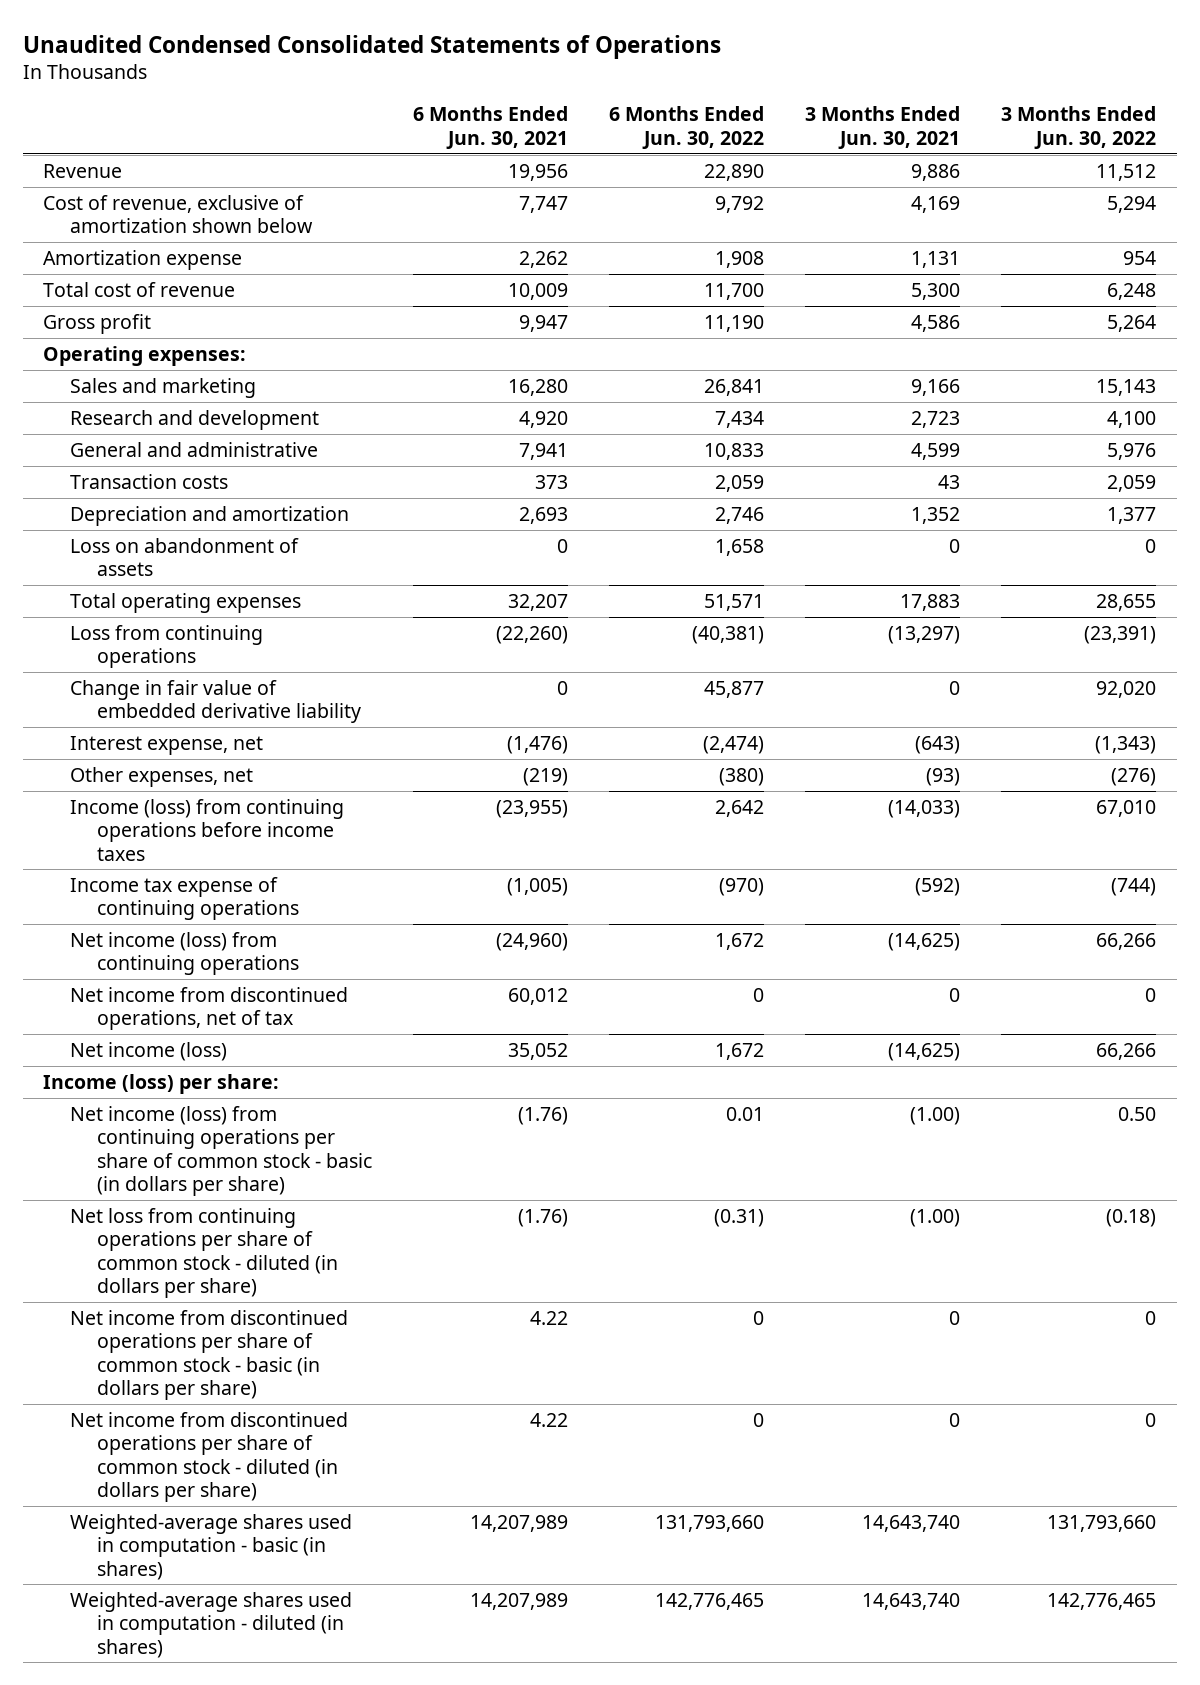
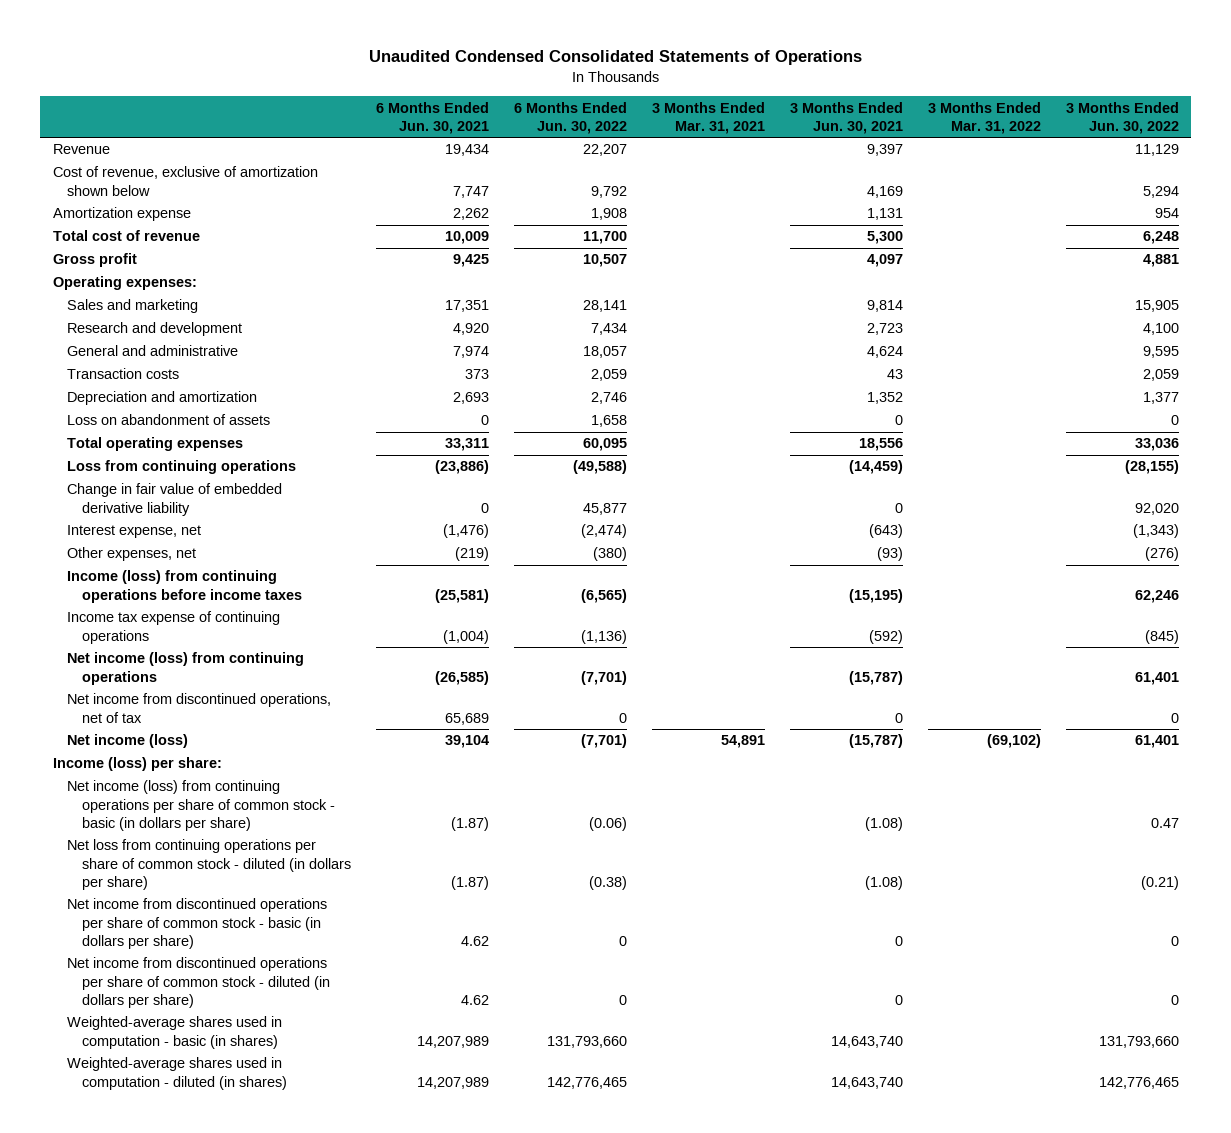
none -> [652,101,766,134] 3 Months Ended Mar. 31, 2021
none -> [927,101,1041,134] 3 Months Ended Mar. 31, 2022
[507,163,568,181] 19,956 -> [445,144,490,157] 19,434
[704,163,765,181] 22,890 -> [583,144,628,157] 22,207
[911,163,961,181] 9,886 -> [867,144,904,157] 9,397
[1096,163,1157,181] 11,512 -> [1134,144,1179,157] 11,129
[518,314,568,332] 9,947 -> [453,254,490,268] 9,425
[704,314,765,332] 11,190 -> [583,254,628,268] 10,507
[911,314,961,332] 4,586 -> [867,254,904,268] 4,097
[1107,314,1157,332] 5,264 -> [1142,254,1179,268] 4,881
[507,378,568,396] 16,280 -> [445,300,490,313] 17,351
[704,378,765,396] 26,841 -> [583,300,628,313] 28,141
[911,378,961,396] 9,166 -> [867,300,904,313] 9,814
[1096,378,1157,396] 15,143 -> [1134,300,1179,313] 15,905
[518,442,568,460] 7,941 -> [453,346,490,359] 7,974
[704,442,765,460] 10,833 -> [583,346,628,359] 18,057
[911,442,961,460] 4,599 -> [867,346,904,359] 4,624
[1107,442,1157,460] 5,976 -> [1142,346,1179,359] 9,595
[507,593,568,611] 32,207 -> [445,438,490,452] 33,311
[704,593,765,611] 51,571 -> [583,438,628,452] 60,095
[900,593,961,611] 17,883 -> [859,438,904,452] 18,556
[1096,593,1157,611] 28,655 -> [1134,438,1179,452] 33,036
[495,625,568,644] (22,260) -> [435,460,490,475] (23,886)
[692,625,765,644] (40,381) -> [573,460,628,475] (49,588)
[888,625,961,644] (13,297) -> [849,460,904,475] (14,459)
[1084,625,1157,644] (23,391) -> [1124,460,1179,475] (28,155)
[495,799,568,818] (23,955) -> [435,588,490,603] (25,581)
[715,799,765,817] 2,642 -> [581,588,628,603] (6,565)
[888,799,961,818] (14,033) -> [849,588,904,603] (15,195)
[1096,799,1157,817] 67,010 -> [1134,589,1179,603] 62,246
[506,877,568,896] (1,005) -> [443,629,490,644] (1,004)
[719,877,765,896] (970) -> [581,629,628,644] (1,136)
[1111,877,1157,896] (744) -> [1144,629,1179,644] (845)
[495,932,568,951] (24,960) -> [435,670,490,685] (26,585)
[715,932,765,950] 1,672 -> [581,670,628,685] (7,701)
[888,932,961,951] (14,625) -> [849,670,904,685] (15,787)
[1096,932,1157,950] 66,266 -> [1134,671,1179,685] 61,401
[507,987,568,1005] 60,012 -> [445,712,490,725] 65,689
[507,1042,568,1060] 35,052 -> [445,735,490,749] 39,104
[715,1042,765,1060] 1,672 -> [581,734,628,749] (7,701)
[888,1042,961,1061] (14,625) -> [849,734,904,749] (15,787)
[1096,1042,1157,1060] 66,266 -> [1134,735,1179,749] 61,401
[517,1106,568,1125] (1.76) -> [451,816,490,831] (1.87)
[726,1106,765,1121] 0.01 -> [589,816,628,831] (0.06)
[910,1106,961,1125] (1.00) -> [865,816,904,831] (1.08)
[1118,1106,1157,1121] 0.50 -> [1150,817,1179,828] 0.47
[517,1208,568,1227] (1.76) -> [451,875,490,890] (1.87)
[714,1208,765,1227] (0.31) -> [589,875,628,890] (0.38)
[910,1208,961,1227] (1.00) -> [865,875,904,890] (1.08)
[1106,1208,1157,1227] (0.18) -> [1140,875,1179,890] (0.21)
[529,1310,568,1325] 4.22 -> [461,935,490,946] 4.62
[529,1412,568,1427] 4.22 -> [461,994,490,1005] 4.62

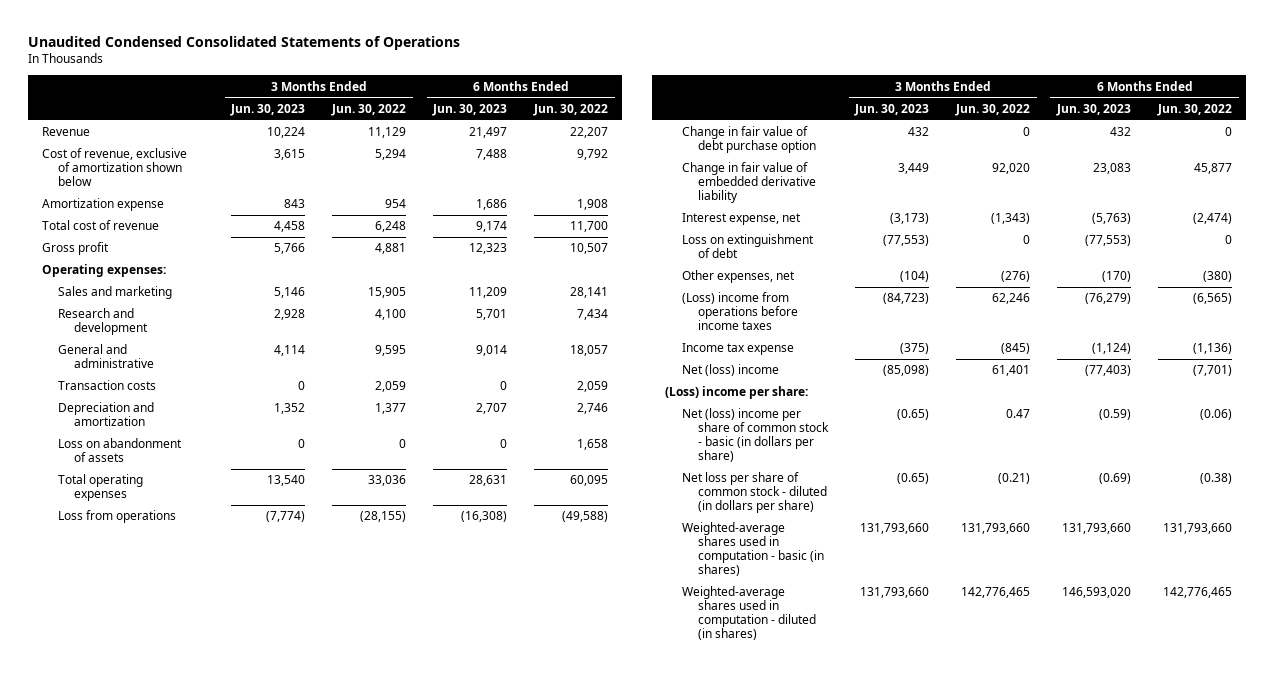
[376,101,490,134] 6 Months Ended Jun. 30, 2021 -> none
[652,101,766,134] 3 Months Ended Mar. 31, 2021 -> none
[790,101,904,134] 3 Months Ended Jun. 30, 2021 -> none
[927,101,1041,134] 3 Months Ended Mar. 31, 2022 -> none
none -> [230,103,306,116] Jun. 30, 2023
none -> [432,103,508,116] Jun. 30, 2023
[67,460,297,475] Loss from continuing operations -> [57,510,176,524] Loss from operations
none -> [681,126,817,154] Change in fair value of debt purchase option
none -> [681,234,814,259] Loss on extinguishment of debt
[67,652,305,685] Net income (loss) from continuing operations -> none
[67,693,332,723] Net income from discontinued operations, net of tax -> none
[67,898,328,949] Net income from discontinued operations per share of common stock - basic (in dollars per share) -> none
[67,957,331,1008] Net income from discontinued operations per share of common stock - diluted (in dollars per share) -> none
[67,570,303,603] Income (loss) from continuing operations before income taxes -> [681,292,799,331] (Loss) income from operations before income taxes
[67,611,281,644] Income tax expense of continuing operations -> [681,343,794,356] Income tax expense
[67,734,189,749] Net income (loss) -> [681,364,779,377] Net (loss) income
[52,757,222,772] Income (loss) per share: -> [665,386,809,400] (Loss) income per share:
[67,780,336,831] Net income (loss) from continuing operations per share of common stock - basic (in dollars per share) -> [681,408,830,463] Net (loss) income per share of common stock - basic (in dollars per share)
[67,839,352,890] Net loss from continuing operations per share of common stock - diluted (in dollars per share) -> [681,472,828,514] Net loss per share of common stock - diluted (in dollars per share)

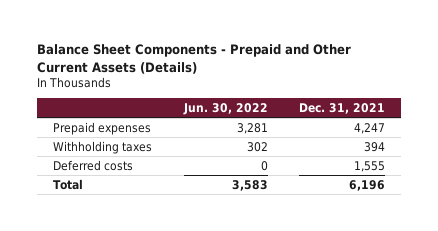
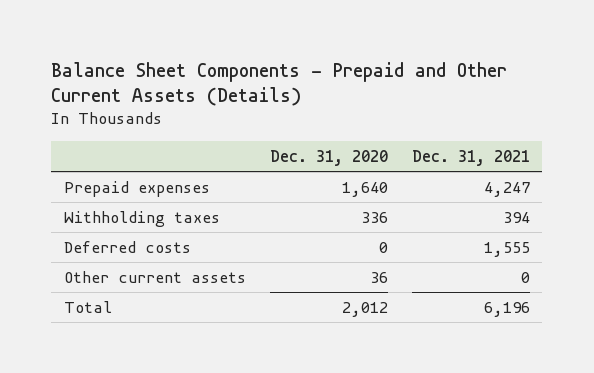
[182,102,268,115] Jun. 30, 2022 -> none
none -> [269,149,388,166] Dec. 31, 2020
none -> [63,270,246,283] Other current assets

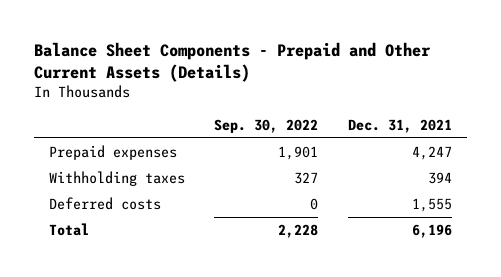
[269,149,388,166] Dec. 31, 2020 -> none
none -> [214,118,319,133] Sep. 30, 2022
[63,270,246,283] Other current assets -> none

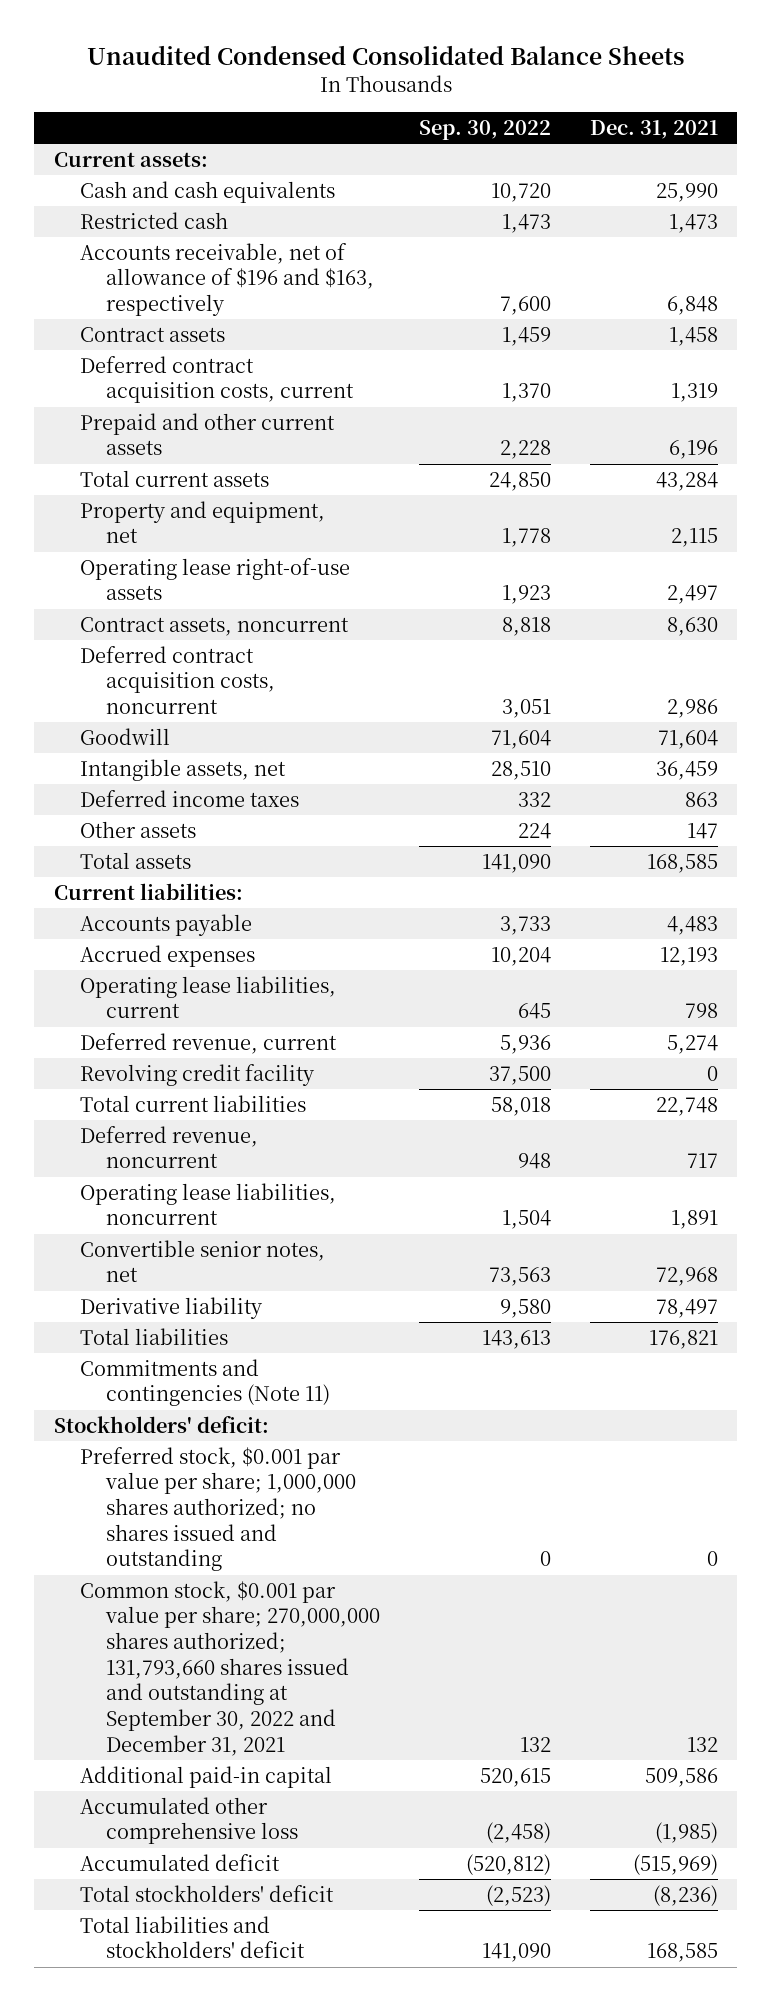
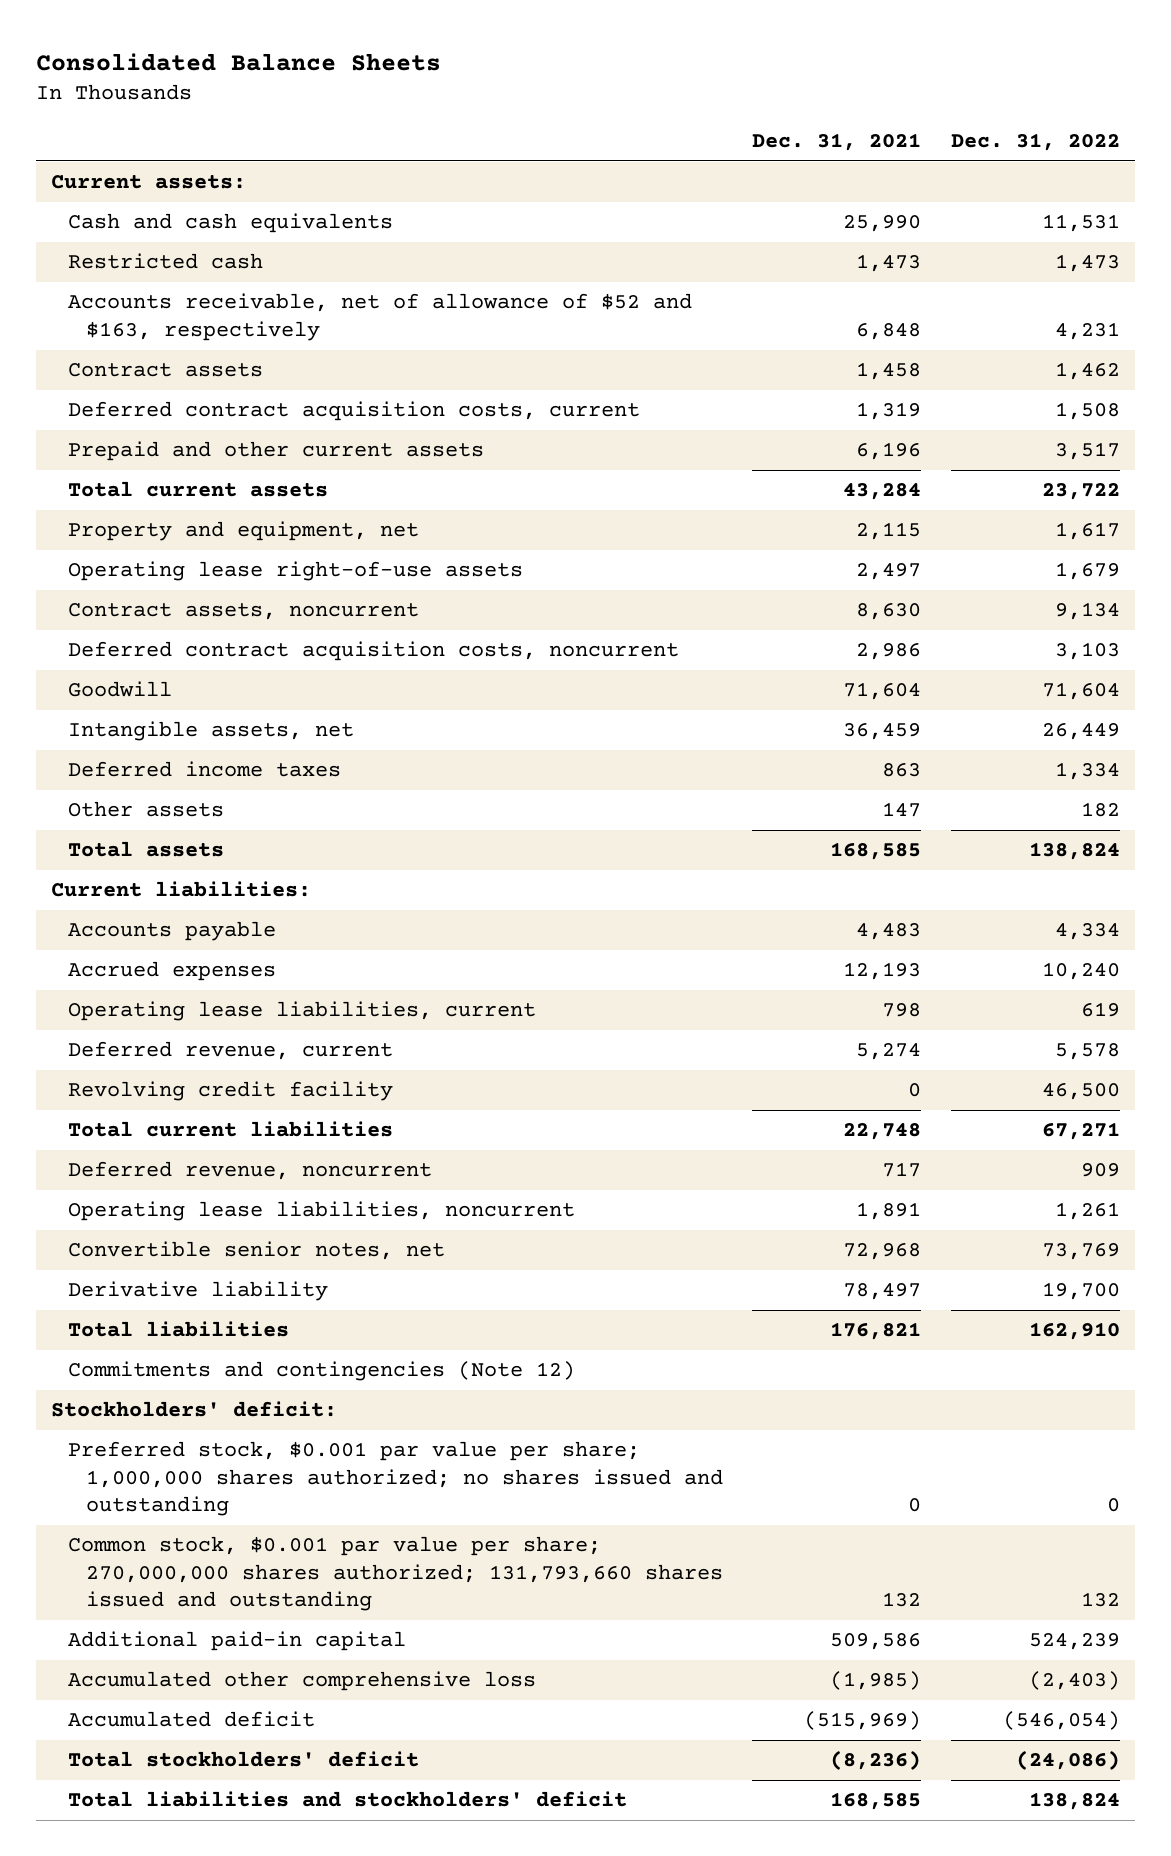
[86,45,684,66] Unaudited Condensed Consolidated Balance Sheets -> [35,52,441,71] Consolidated Balance Sheets
[419,119,552,140] Sep. 30, 2022 -> none
none -> [951,133,1121,152] Dec. 31, 2022
[80,242,375,317] Accounts receivable, net of allowance of $196 and $163, respectively -> [68,293,693,341] Accounts receivable, net of allowance of $52 and $163, respectively
[80,1358,331,1407] Commitments and contingencies (Note 11) -> [68,1361,576,1382] Commitments and contingencies (Note 12)
[80,1580,381,1756] Common stock, $0.001 par value per share; 270,000,000 shares authorized; 131,793,660 shares issued and outstanding at September 30, 2022 and December 31, 2021 -> [68,1536,723,1612] Common stock, $0.001 par value per share; 270,000,000 shares authorized; 131,793,660 shares issued and outstanding

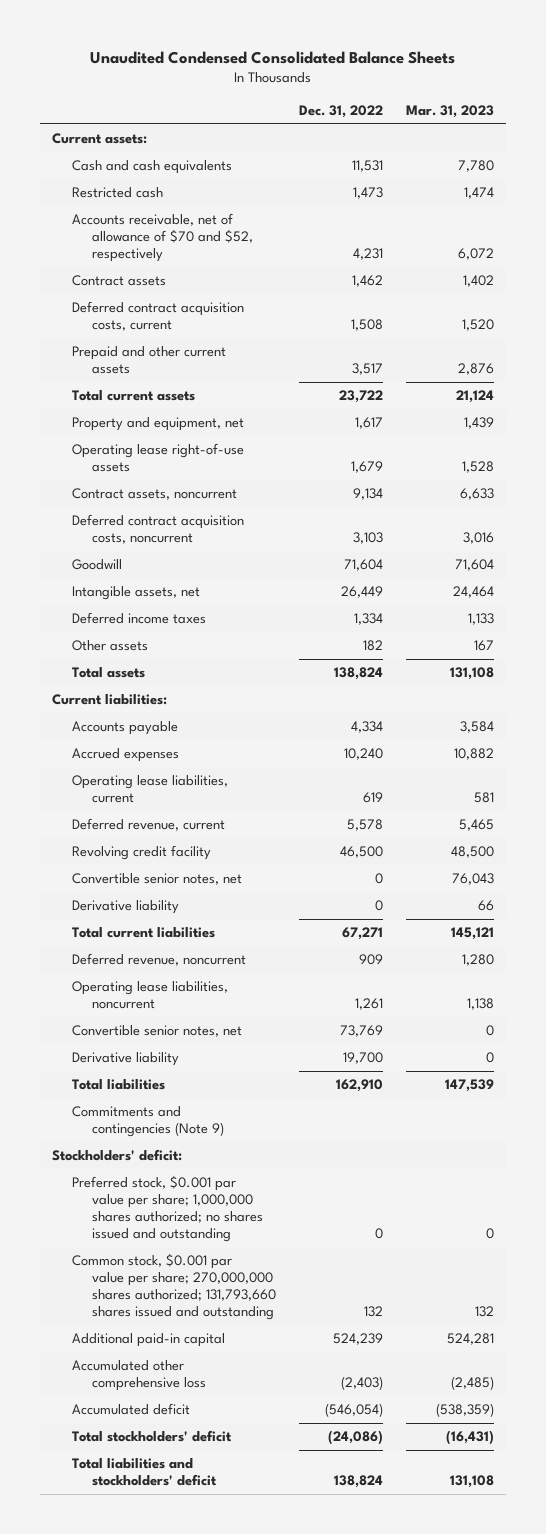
[35,52,441,71] Consolidated Balance Sheets -> [90,50,456,64] Unaudited Condensed Consolidated Balance Sheets
[752,133,922,152] Dec. 31, 2021 -> none
none -> [406,105,495,119] Mar. 31, 2023
[68,293,693,341] Accounts receivable, net of allowance of $52 and $163, respectively -> [72,213,254,263] Accounts receivable, net of allowance of $70 and $52, respectively
none -> [72,873,243,886] Convertible senior notes, net
none -> [72,900,180,915] Derivative liability
[68,1361,576,1382] Commitments and contingencies (Note 12) -> [72,1106,225,1138] Commitments and contingencies (Note 9)

